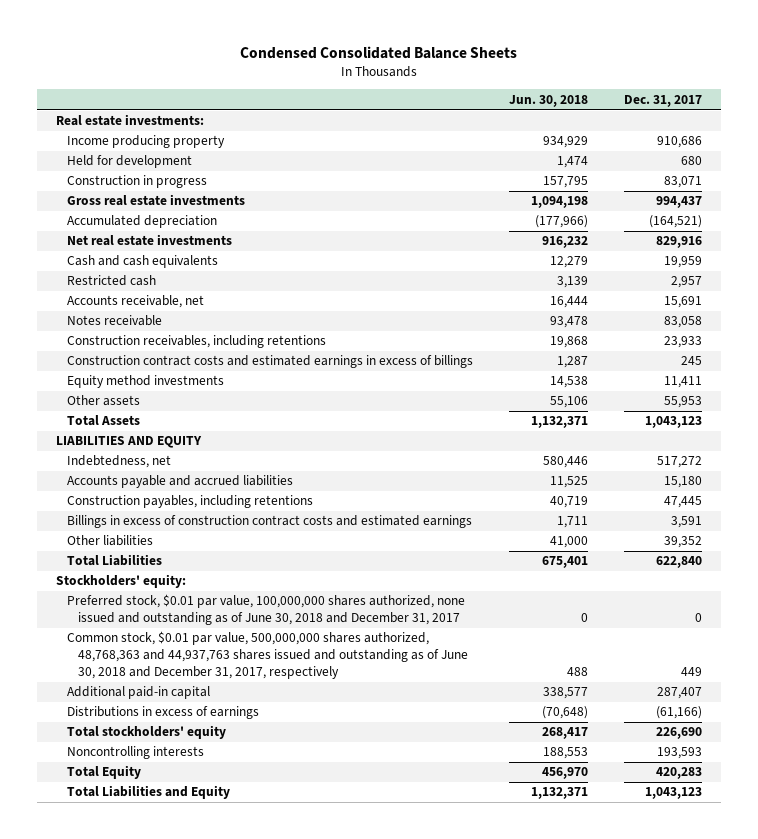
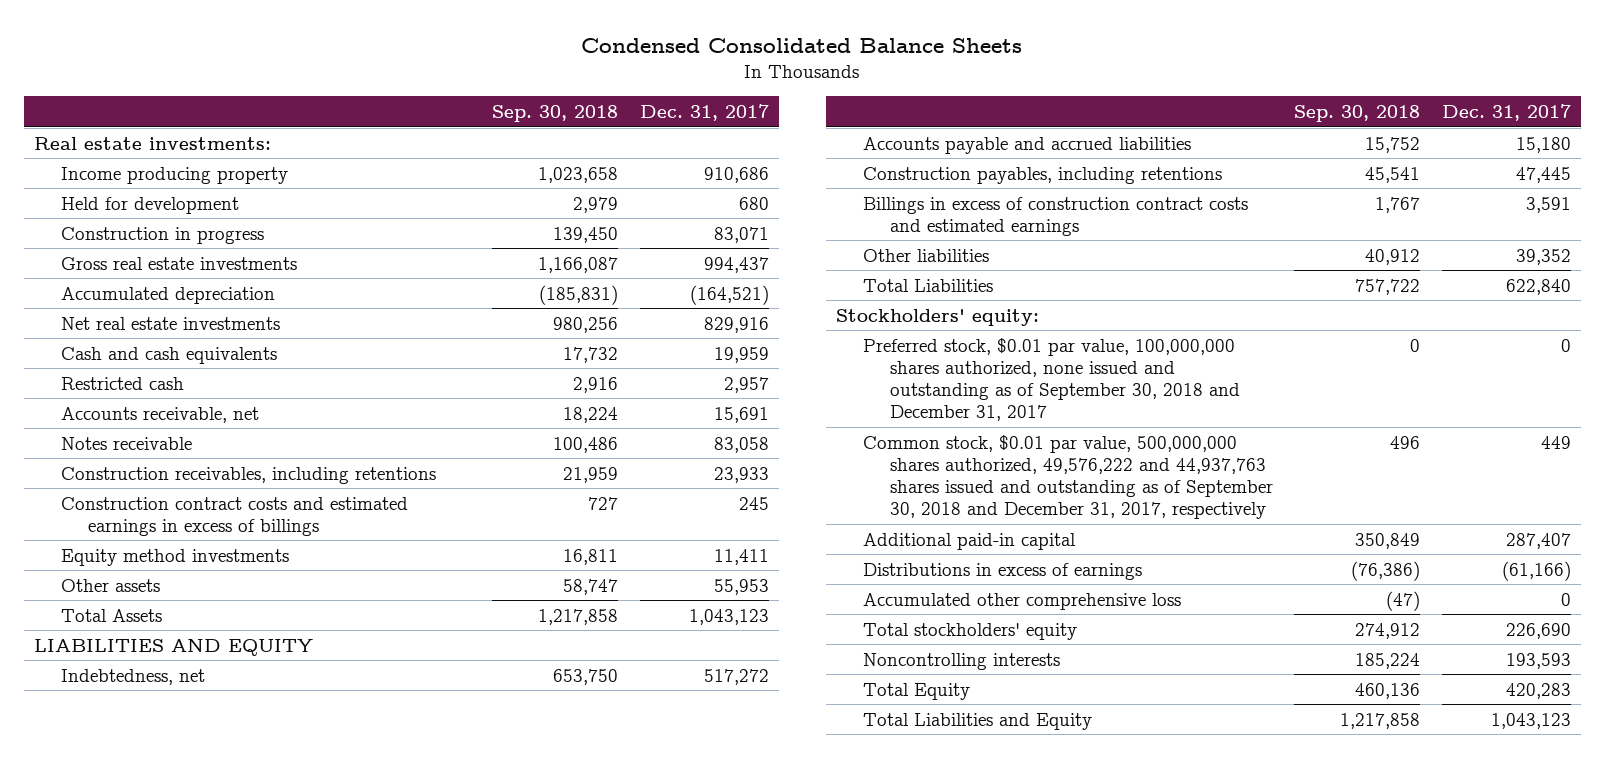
[509,94,589,107] Jun. 30, 2018 -> none
none -> [492,105,619,123] Sep. 30, 2018
[66,594,465,626] Preferred stock, $0.01 par value, 100,000,000 shares authorized, none issued and outstanding as of June 30, 2018 and December 31, 2017 -> [863,337,1241,421] Preferred stock, $0.01 par value, 100,000,000 shares authorized, none issued and outstanding as of September 30, 2018 and December 31, 2017
[66,631,468,680] Common stock, $0.01 par value, 500,000,000 shares authorized, 48,768,363 and 44,937,763 shares issued and outstanding as of June 30, 2018 and December 31, 2017, respectively -> [863,434,1274,519] Common stock, $0.01 par value, 500,000,000 shares authorized, 49,576,222 and 44,937,763 shares issued and outstanding as of September 30, 2018 and December 31, 2017, respectively
none -> [863,592,1182,610] Accumulated other comprehensive loss

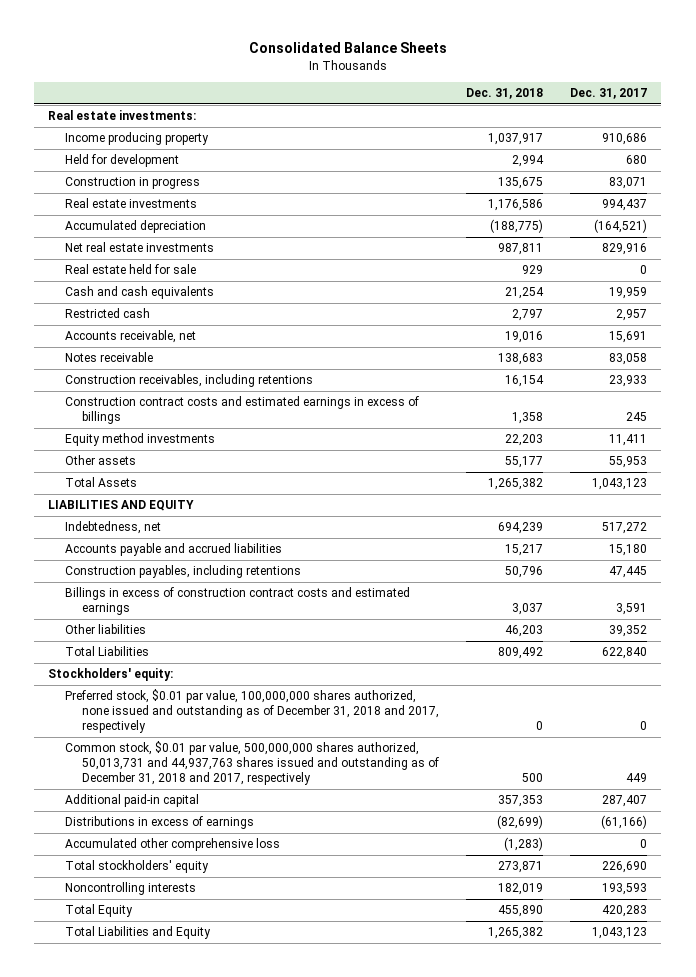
[581,37,1023,53] Condensed Consolidated Balance Sheets -> [248,42,447,54] Consolidated Balance Sheets
[492,105,619,123] Sep. 30, 2018 -> none
none -> [466,87,544,99] Dec. 31, 2018
[61,256,298,270] Gross real estate investments -> [64,198,197,209] Real estate investments
none -> [64,264,196,275] Real estate held for sale
[863,337,1241,421] Preferred stock, $0.01 par value, 100,000,000 shares authorized, none issued and outstanding as of September 30, 2018 and December 31, 2017 -> [64,689,439,734] Preferred stock, $0.01 par value, 100,000,000 shares authorized, none issued and outstanding as of December 31, 2018 and 2017, respectively
[863,434,1274,519] Common stock, $0.01 par value, 500,000,000 shares authorized, 49,576,222 and 44,937,763 shares issued and outstanding as of September 30, 2018 and December 31, 2017, respectively -> [64,741,439,786] Common stock, $0.01 par value, 500,000,000 shares authorized, 50,013,731 and 44,937,763 shares issued and outstanding as of December 31, 2018 and 2017, respectively

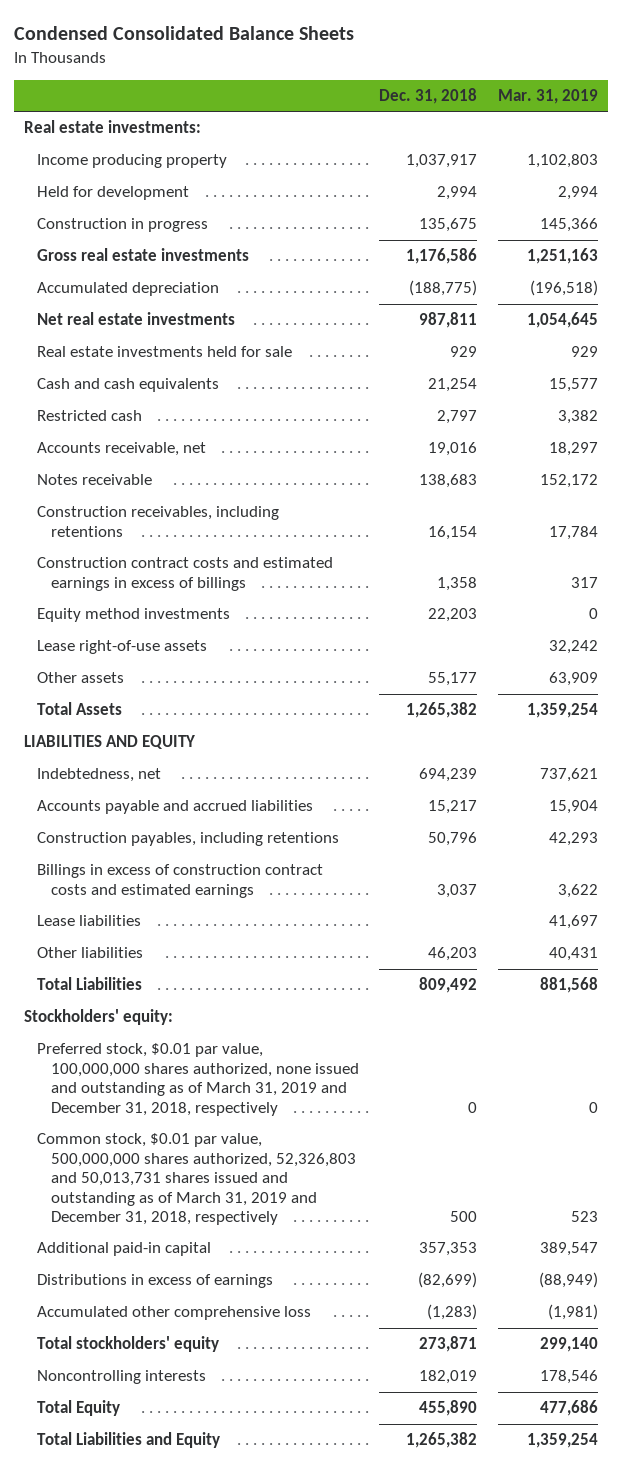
[248,42,447,54] Consolidated Balance Sheets -> [13,26,354,41] Condensed Consolidated Balance Sheets
[570,87,648,99] Dec. 31, 2017 -> none
none -> [497,89,598,105] Mar. 31, 2019
[64,198,197,209] Real estate investments -> [37,248,250,262] Gross real estate investments
[64,264,196,275] Real estate held for sale -> [37,346,293,358] Real estate investments held for sale
none -> [37,640,208,655] Lease right-of-use assets
none -> [37,915,142,927] Lease liabilities
[64,689,439,734] Preferred stock, $0.01 par value, 100,000,000 shares authorized, none issued and outstanding as of December 31, 2018 and 2017, respectively -> [37,1043,359,1116] Preferred stock, $0.01 par value, 100,000,000 shares authorized, none issued and outstanding as of March 31, 2019 and December 31, 2018, respectively
[64,741,439,786] Common stock, $0.01 par value, 500,000,000 shares authorized, 50,013,731 and 44,937,763 shares issued and outstanding as of December 31, 2018 and 2017, respectively -> [37,1133,356,1226] Common stock, $0.01 par value, 500,000,000 shares authorized, 52,326,803 and 50,013,731 shares issued and outstanding as of March 31, 2019 and December 31, 2018, respectively

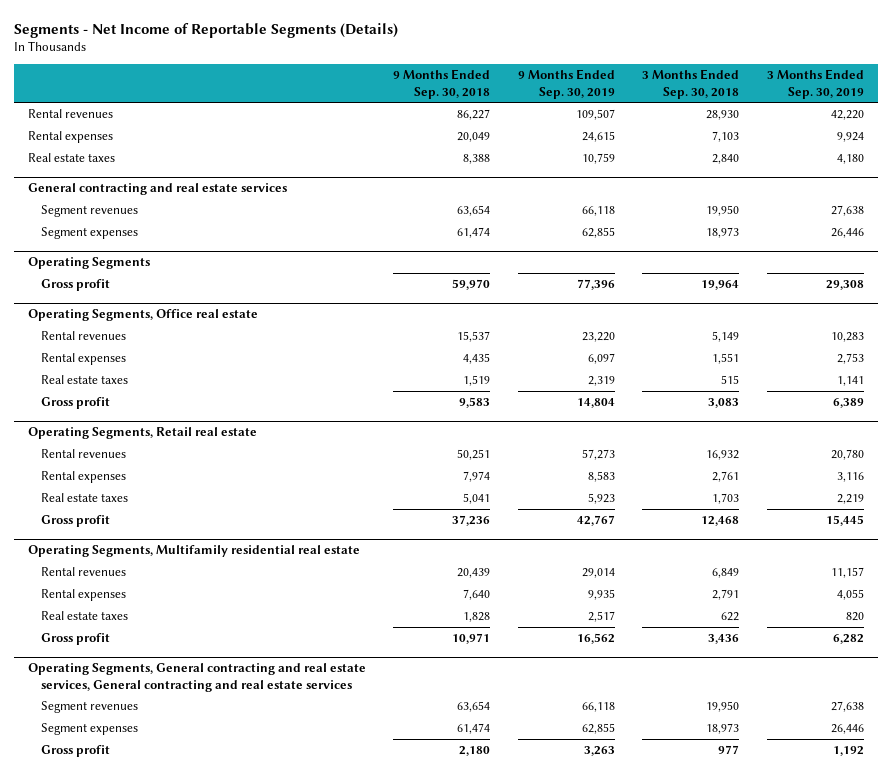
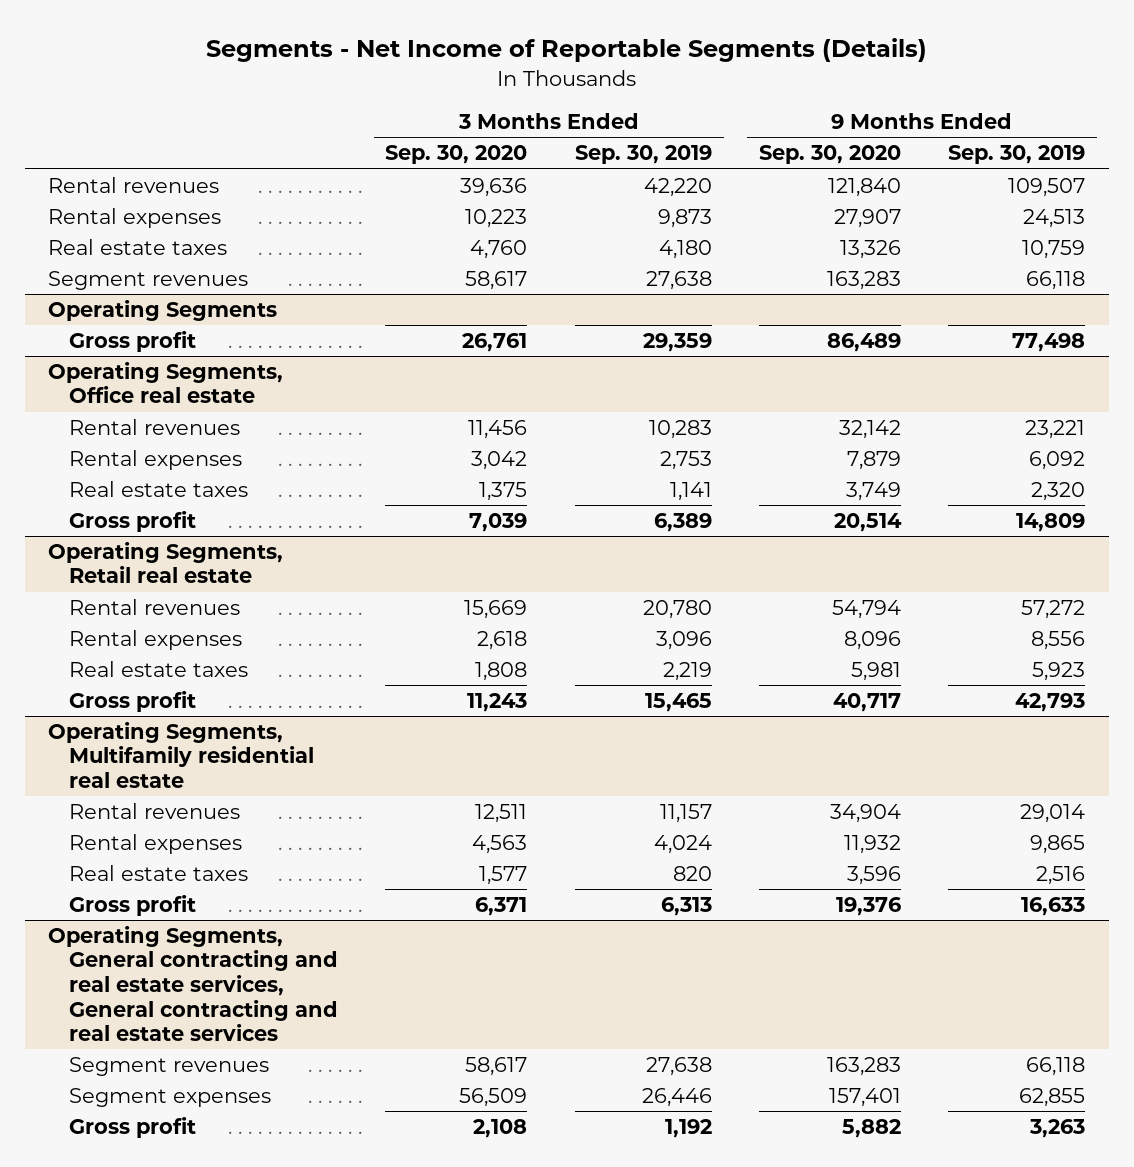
[393,69,491,99] 9 Months Ended Sep. 30, 2018 -> none
[642,69,740,99] 3 Months Ended Sep. 30, 2018 -> none
none -> [385,145,528,165] Sep. 30, 2020
none -> [759,145,902,165] Sep. 30, 2020
[581,131,615,143] 24,615 -> [1023,208,1086,228] 24,513
[837,132,865,143] 9,924 -> [657,208,712,228] 9,873
[27,183,287,196] General contracting and real estate services -> none
[40,227,138,240] Segment expenses -> none
[576,279,615,291] 77,396 -> [1012,332,1086,352] 77,498
[826,280,865,291] 29,308 -> [642,332,712,352] 29,359
[581,332,615,343] 23,220 -> [1025,419,1086,439] 23,221
[587,353,615,365] 6,097 -> [1029,450,1086,470] 6,092
[587,376,615,387] 2,319 -> [1031,481,1086,501] 2,320
[576,398,615,409] 14,804 -> [1016,512,1086,532] 14,809
[581,449,615,461] 57,273 -> [1021,599,1086,619] 57,272
[587,471,615,483] 8,583 -> [1031,630,1086,650] 8,556
[837,472,865,483] 3,116 -> [655,630,712,650] 3,096
[576,515,615,527] 42,767 -> [1015,692,1086,712] 42,793
[826,515,865,527] 15,445 -> [644,692,712,712] 15,465
[587,589,615,601] 9,935 -> [1030,834,1086,854] 9,865
[837,589,865,601] 4,055 -> [653,834,712,854] 4,024
[587,611,615,623] 2,517 -> [1036,865,1086,885] 2,516
[576,633,615,645] 16,562 -> [1021,896,1086,916] 16,633
[833,634,865,645] 6,282 -> [660,896,712,916] 6,313

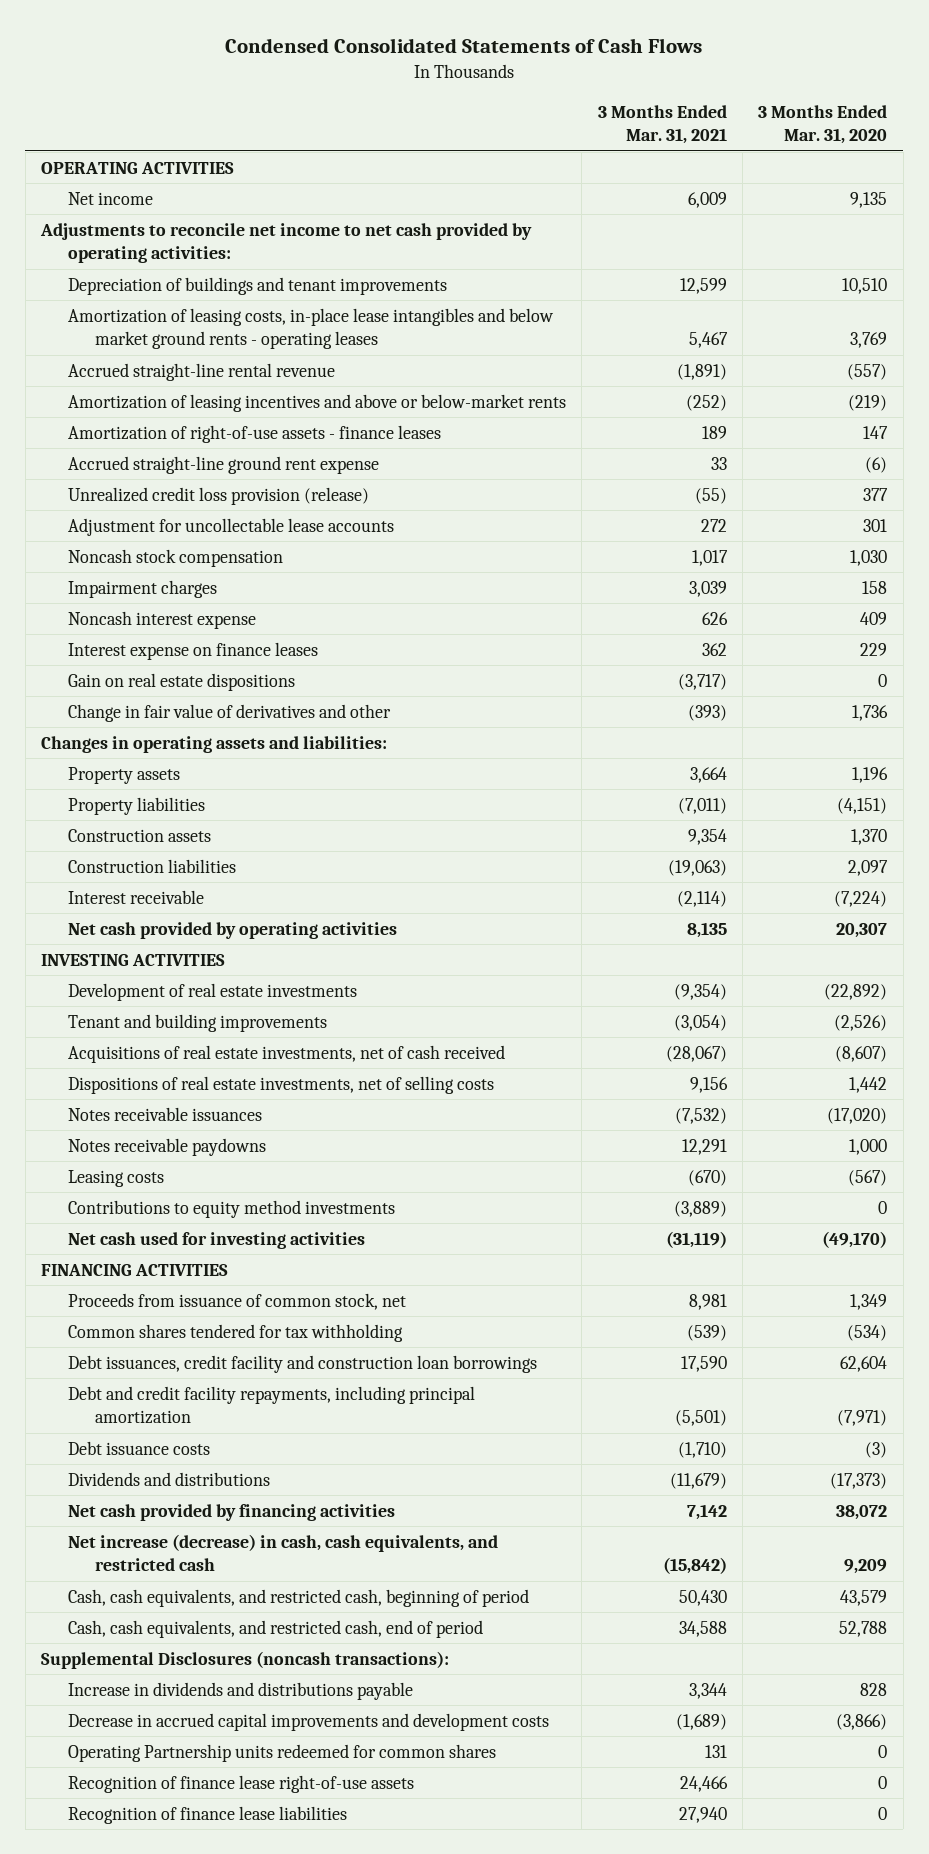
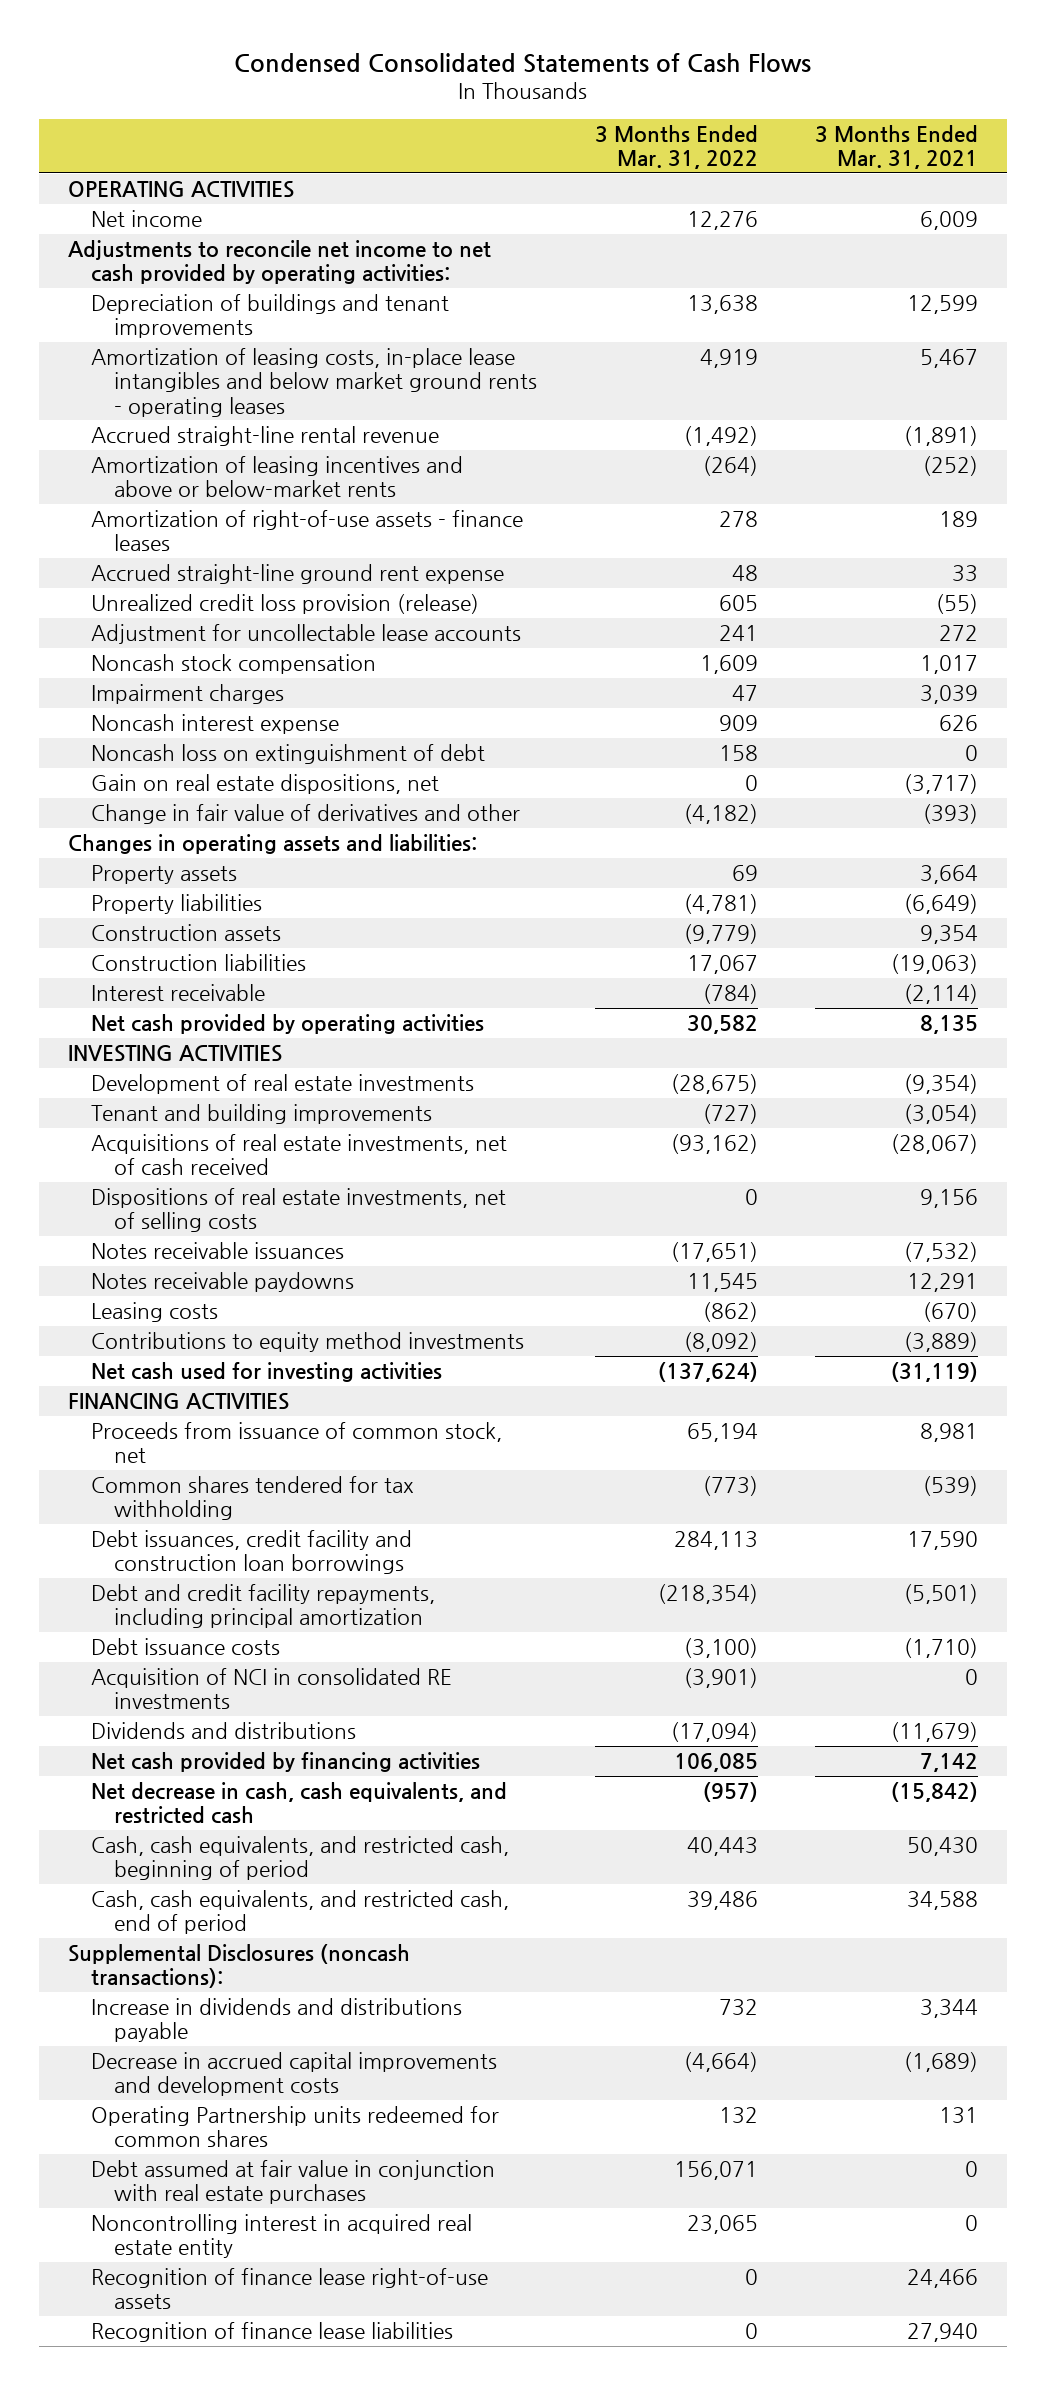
[758,104,888,145] 3 Months Ended Mar. 31, 2020 -> none
none -> [594,124,758,170] 3 Months Ended Mar. 31, 2022
[67,641,318,660] Interest expense on finance leases -> none
none -> [91,743,486,764] Noncash loss on extinguishment of debt
[67,672,295,691] Gain on real estate dispositions -> [91,773,440,794] Gain on real estate dispositions, net
[677,797,727,814] (7,011) -> [903,893,978,914] (6,649)
none -> [91,1667,453,1710] Acquisition of NCI in consolidated RE investments
[67,1533,498,1572] Net increase (decrease) in cash, cash equivalents, and restricted cash -> [91,1781,508,1825] Net decrease in cash, cash equivalents, and restricted cash
none -> [91,2159,496,2205] Debt assumed at fair value in conjunction with real estate purchases
none -> [91,2213,473,2259] Noncontrolling interest in acquired real estate entity

